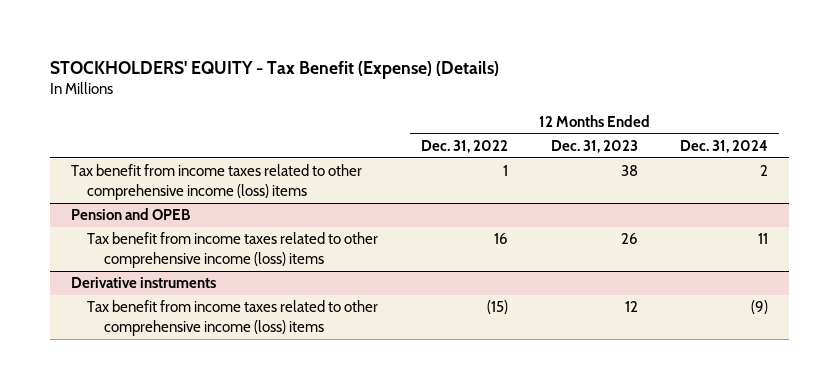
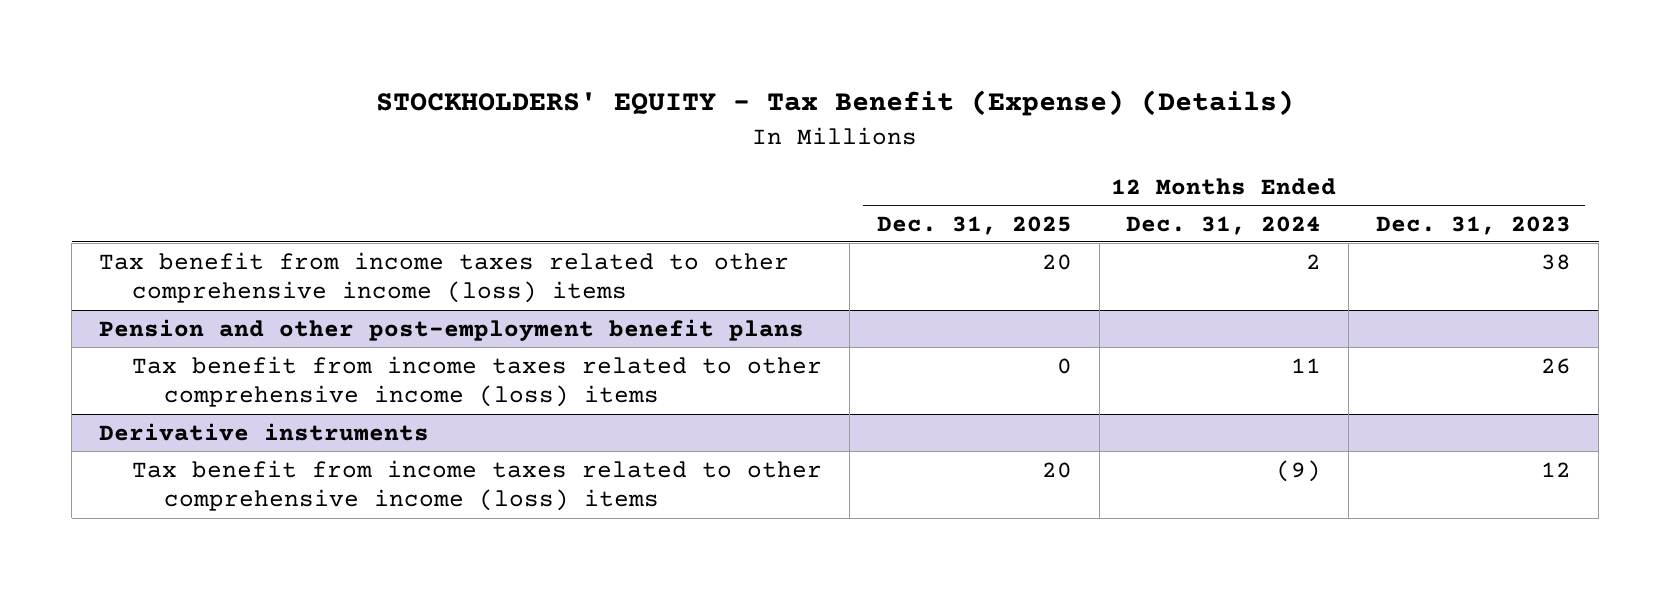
[421,139,509,153] Dec. 31, 2022 -> none
none -> [876,215,1072,235] Dec. 31, 2025
[71,208,191,221] Pension and OPEB -> [99,318,805,341] Pension and other post-employment benefit plans

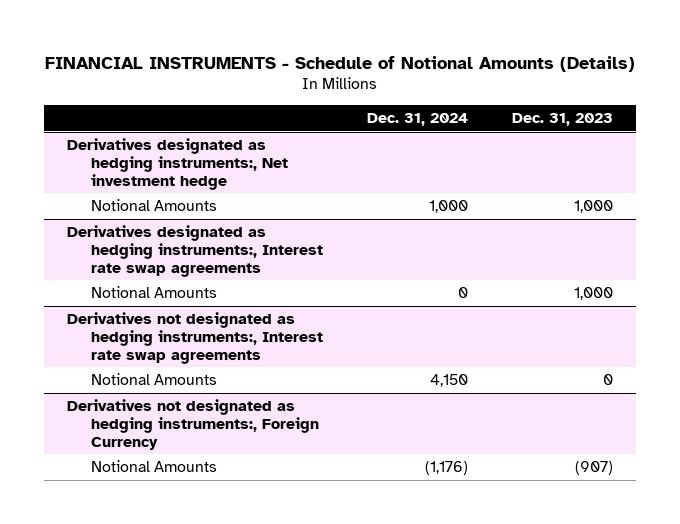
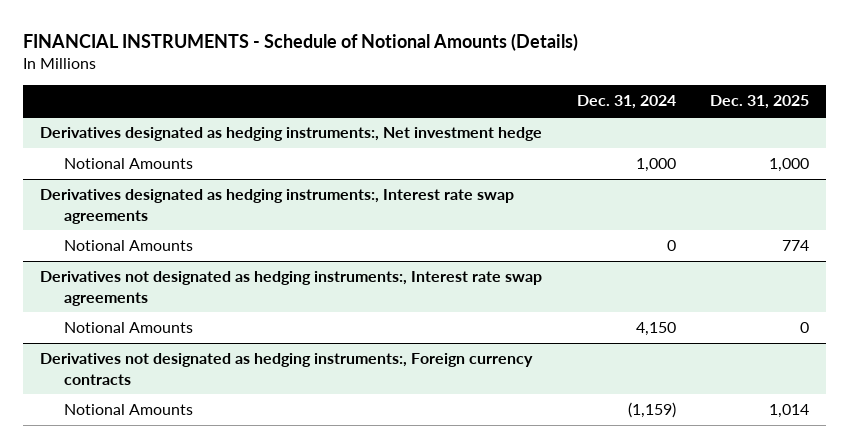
[512,113,614,127] Dec. 31, 2023 -> none
none -> [709,95,809,110] Dec. 31, 2025
[66,399,319,450] Derivatives not designated as hedging instruments:, Foreign Currency -> [40,353,534,385] Derivatives not designated as hedging instruments:, Foreign currency contracts
[425,461,469,476] (1,176) -> [627,402,676,419] (1,159)

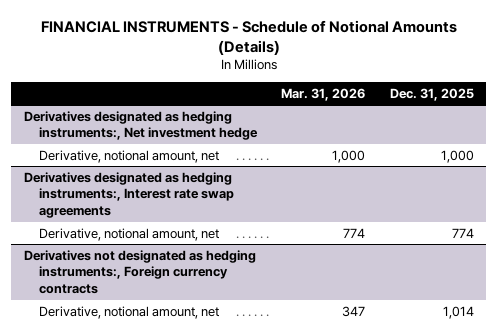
[576,95,676,110] Dec. 31, 2024 -> none
none -> [281,87,366,101] Mar. 31, 2026
[64,158,194,170] Notional Amounts -> [38,149,219,163] Derivative, notional amount, net
[40,271,543,306] Derivatives not designated as hedging instruments:, Interest rate swap agreements -> none
[64,322,194,334] Notional Amounts -> none
[64,240,194,252] Notional Amounts -> [38,227,219,241] Derivative, notional amount, net
[64,404,194,416] Notional Amounts -> [38,305,219,319] Derivative, notional amount, net

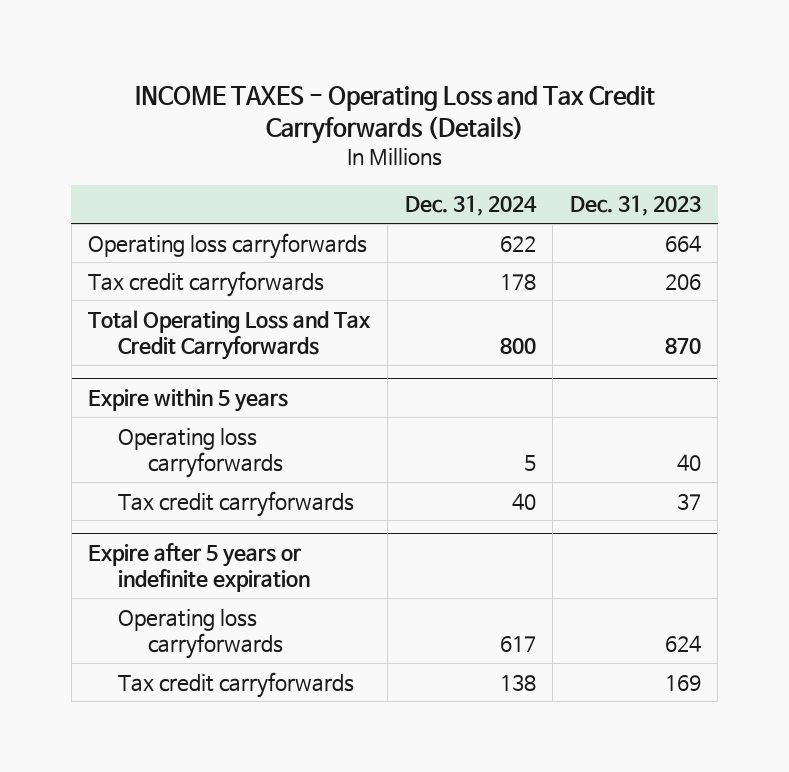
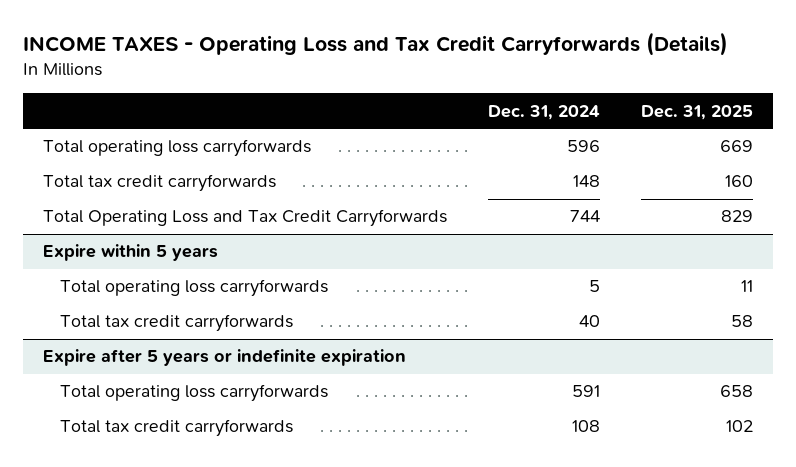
[569,195,701,217] Dec. 31, 2023 -> none
none -> [640,104,753,120] Dec. 31, 2025
[88,232,368,259] Operating loss carryforwards -> [43,139,312,158] Total operating loss carryforwards
[499,235,536,252] 622 -> [567,140,601,153] 596
[88,270,325,297] Tax credit carryforwards -> [43,174,277,193] Total tax credit carryforwards
[499,273,536,290] 178 -> [573,175,601,188] 148
[499,336,536,354] 800 -> [570,210,601,223] 744
[118,427,283,478] Operating loss carryforwards -> [60,279,329,298] Total operating loss carryforwards
[118,490,355,517] Tax credit carryforwards -> [60,314,294,333] Total tax credit carryforwards
[118,608,283,659] Operating loss carryforwards -> [60,384,329,403] Total operating loss carryforwards
[499,635,536,652] 617 -> [572,385,601,398] 591
[118,671,355,698] Tax credit carryforwards -> [60,419,294,438] Total tax credit carryforwards
[499,673,536,691] 138 -> [572,420,601,433] 108

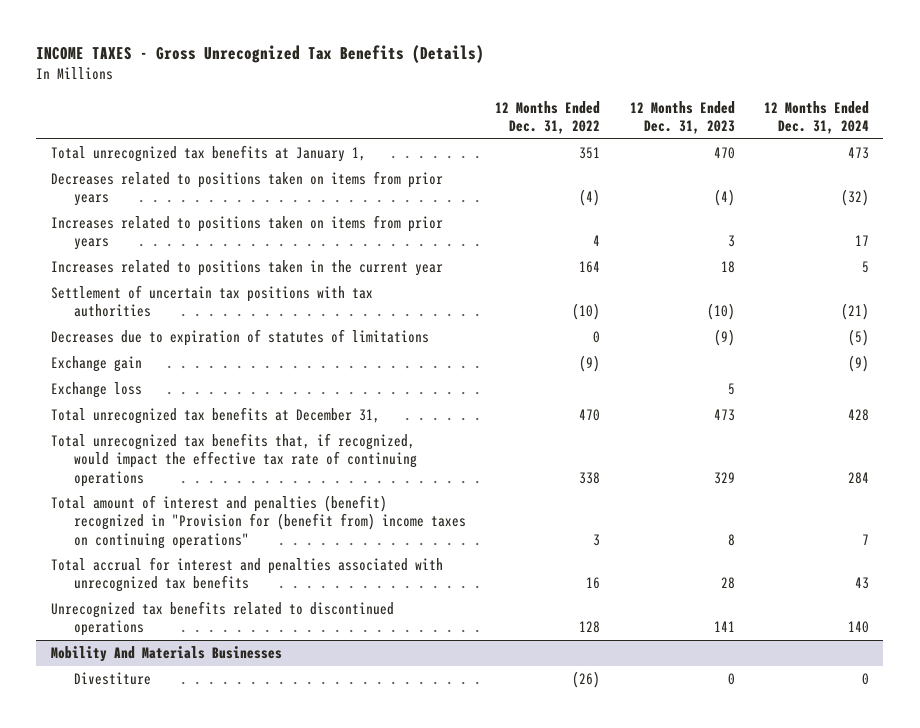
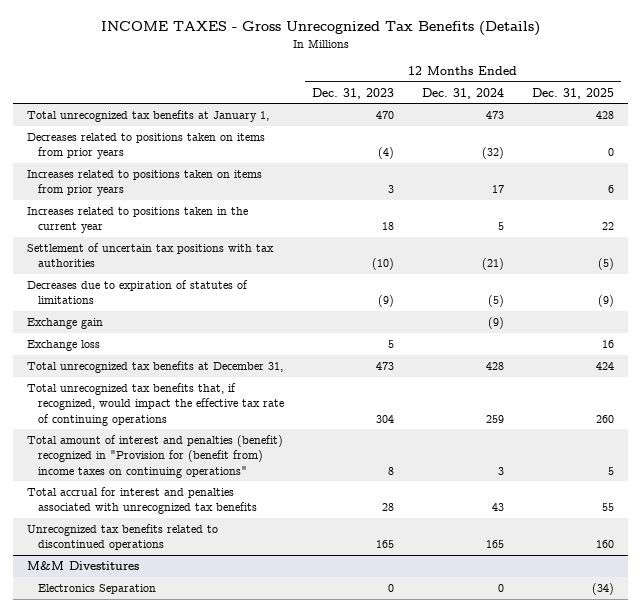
[495,100,601,134] 12 Months Ended Dec. 31, 2022 -> none
none -> [532,87,615,99] Dec. 31, 2025
[713,471,735,484] 329 -> [376,414,395,423] 304
[847,471,869,484] 284 -> [486,414,505,423] 259
[861,533,869,545] 7 -> [498,466,505,475] 3
[713,621,735,633] 141 -> [376,540,395,549] 165
[847,621,869,634] 140 -> [486,540,505,549] 165
[50,646,282,663] Mobility And Materials Businesses -> [26,561,139,571] M&M Divestitures
[74,672,152,686] Divestiture -> [37,584,156,595] Electronics Separation

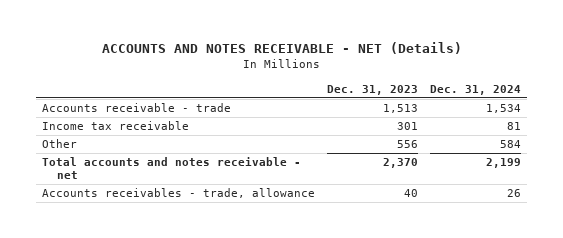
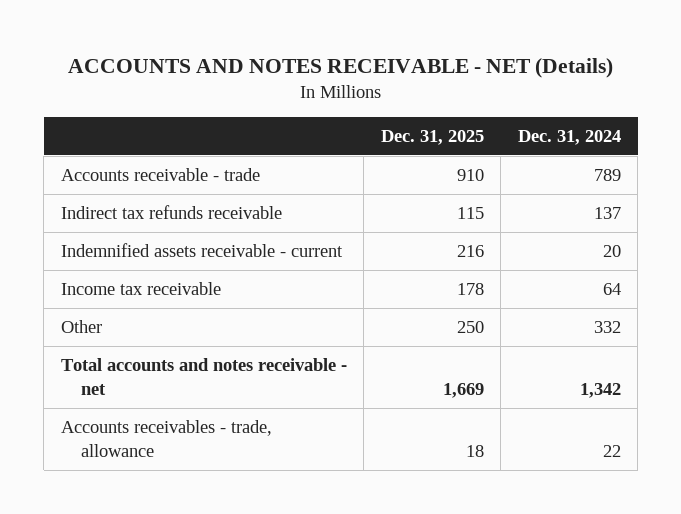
[327,84,419,95] Dec. 31, 2023 -> none
none -> [380,129,484,145] Dec. 31, 2025
[486,104,522,114] 1,534 -> [593,169,621,182] 789
none -> [60,205,282,220] Indirect tax refunds receivable
none -> [60,243,343,258] Indemnified assets receivable - current
[507,122,522,131] 81 -> [602,283,621,296] 64
[500,140,522,149] 584 -> [593,321,621,334] 332
[486,158,522,169] 2,199 -> [579,383,621,399] 1,342
[507,189,522,198] 26 -> [602,445,621,458] 22

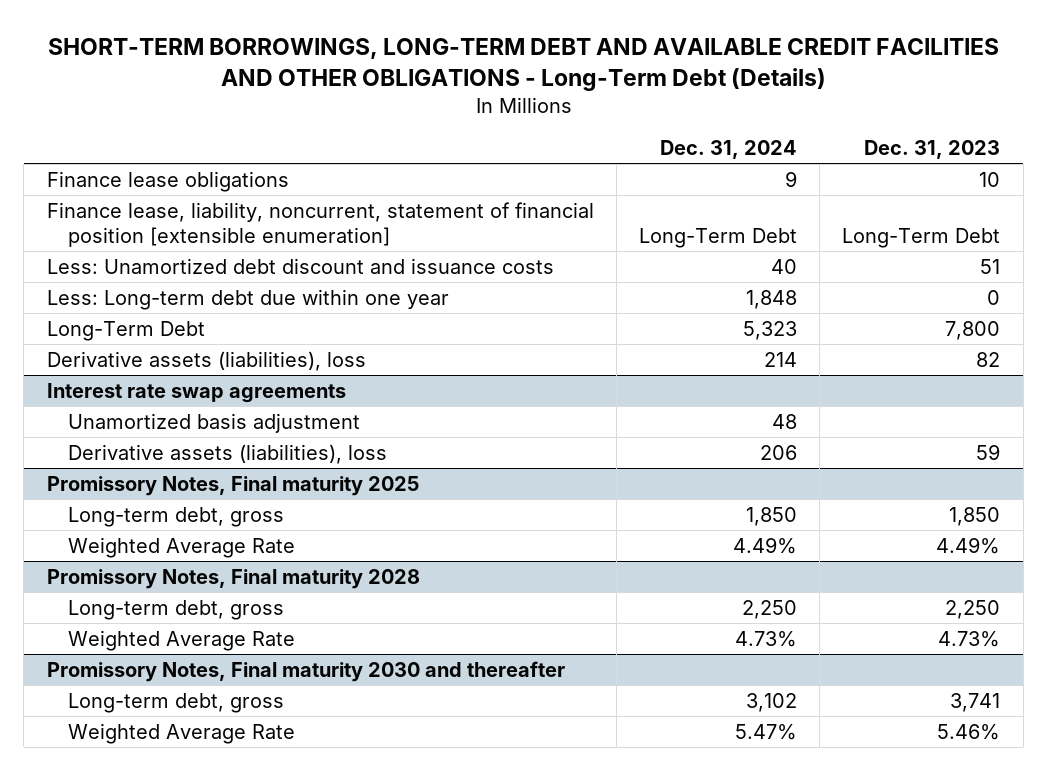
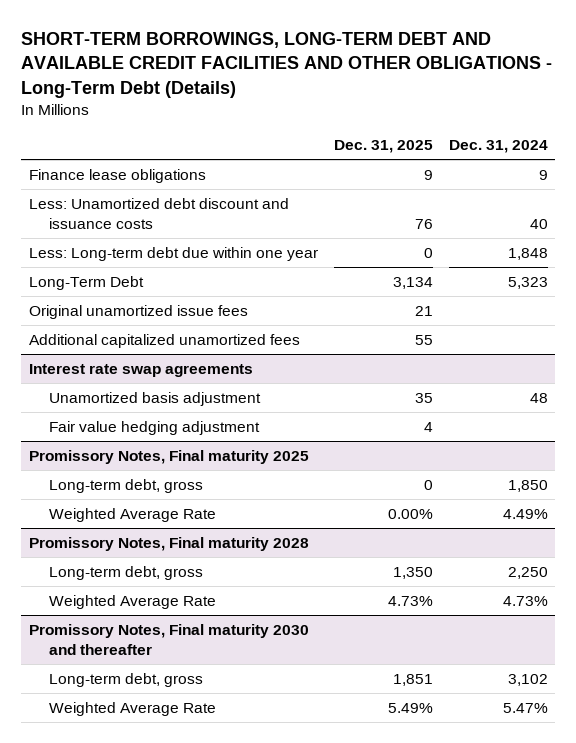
[864,140,1001,160] Dec. 31, 2023 -> none
none -> [333,140,433,154] Dec. 31, 2025
[46,201,594,248] Finance lease, liability, noncurrent, statement of financial position [extensible enumeration] -> none
[46,350,366,371] Derivative assets (liabilities), loss -> none
none -> [28,304,248,319] Original unamortized issue fees
none -> [28,333,300,348] Additional capitalized unamortized fees
[67,443,387,464] Derivative assets (liabilities), loss -> none
none -> [48,420,260,435] Fair value hedging adjustment

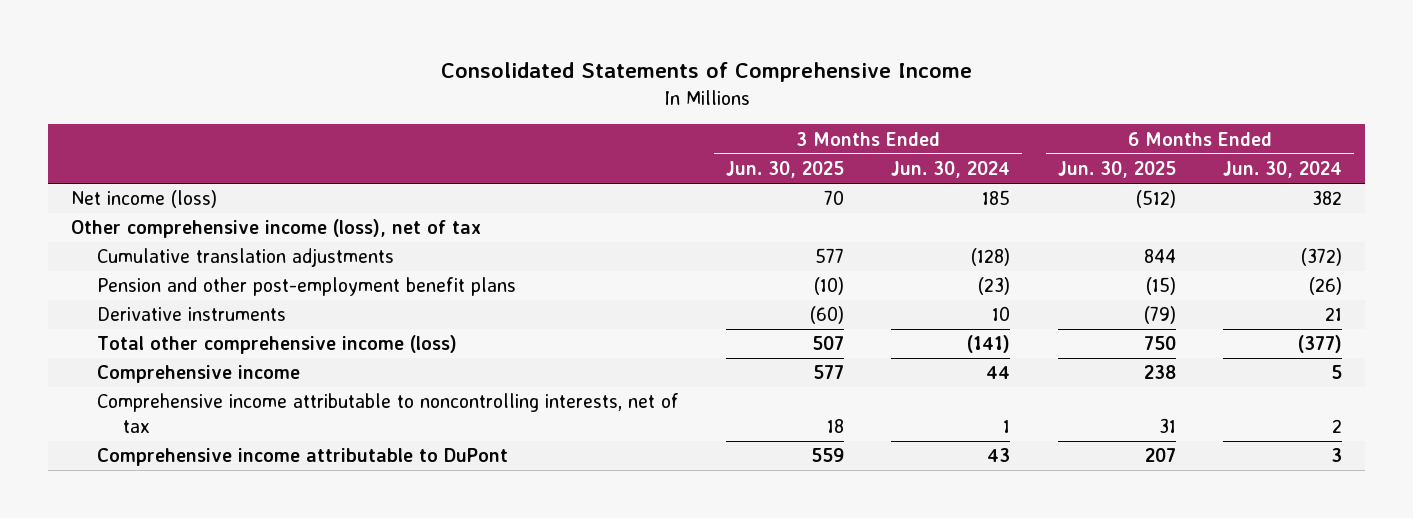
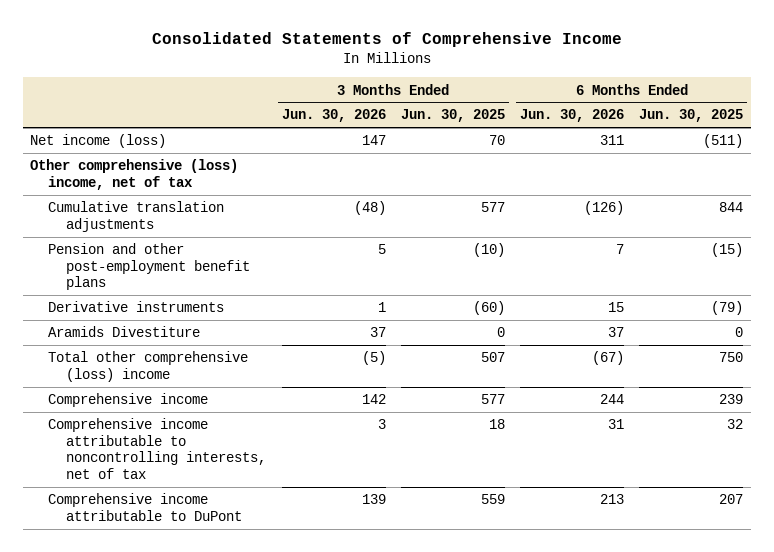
[891,161,1011,179] Jun. 30, 2024 -> none
[1222,161,1342,179] Jun. 30, 2024 -> none
none -> [281,109,386,123] Jun. 30, 2026
none -> [520,109,625,123] Jun. 30, 2026
[1135,190,1176,209] (512) -> [703,134,744,149] (511)
[71,219,482,239] Other comprehensive income (loss), net of tax -> [30,159,239,190] Other comprehensive (loss) income, net of tax
none -> [48,326,201,338] Aramids Divestiture
[97,335,458,355] Total other comprehensive income (loss) -> [48,351,249,382] Total other comprehensive (loss) income
[1143,365,1176,380] 238 -> [719,394,744,405] 239
[1158,418,1176,434] 31 -> [727,419,744,430] 32

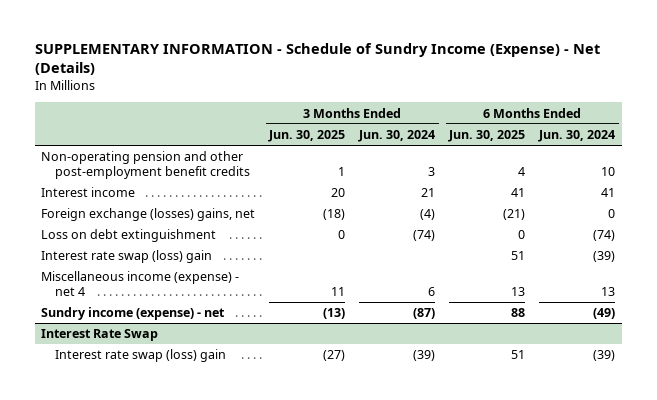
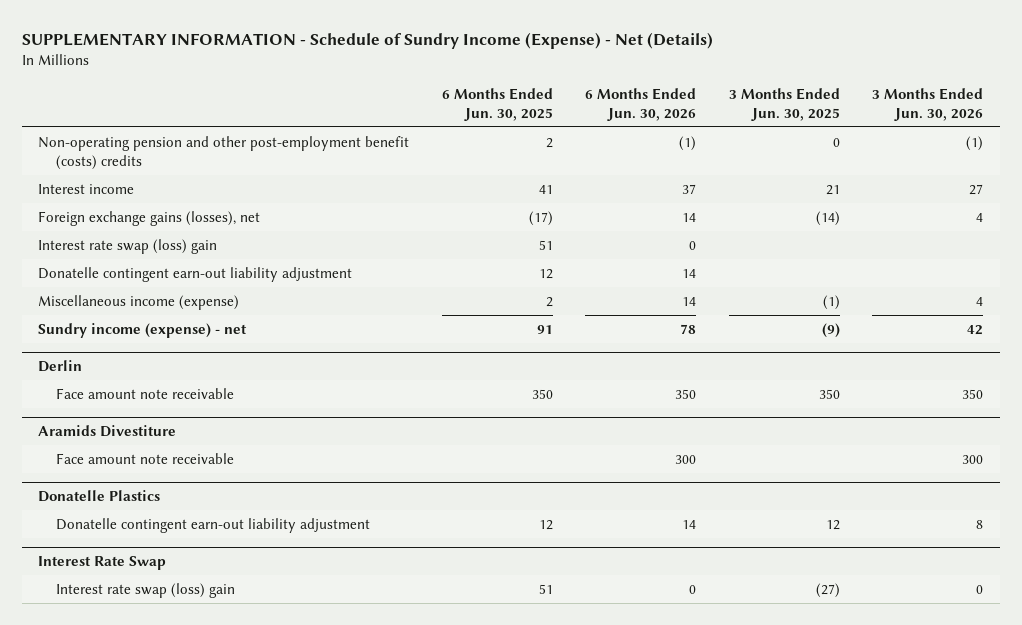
[358,130,436,143] Jun. 30, 2024 -> none
[538,130,616,143] Jun. 30, 2024 -> none
none -> [585,87,697,121] 6 Months Ended Jun. 30, 2026
none -> [872,87,984,121] 3 Months Ended Jun. 30, 2026
[41,229,217,243] Loss on debt extinguishment -> none
[41,151,251,179] Non-operating pension and other post-employment benefit credits -> [38,135,410,170] Non-operating pension and other post-employment benefit (costs) credits
[338,166,346,176] 1 -> [832,137,840,147] 0
[518,166,526,176] 4 -> [545,137,553,148] 2
[331,188,346,198] 20 -> [825,184,840,195] 21
[41,208,256,222] Foreign exchange (losses) gains, net -> [38,210,261,226] Foreign exchange gains (losses), net
[323,209,346,221] (18) -> [815,210,840,226] (14)
[503,209,526,221] (21) -> [528,210,553,226] (17)
none -> [38,266,353,282] Donatelle contingent earn-out liability adjustment
[41,271,240,296] Miscellaneous income (expense) - net 4 -> [38,294,240,310] Miscellaneous income (expense)
[331,286,346,296] 11 -> [822,294,840,310] (1)
[511,286,526,296] 13 -> [545,296,553,307] 2
[323,308,346,320] (13) -> [821,322,840,338] (9)
[511,308,526,318] 88 -> [536,324,553,334] 91
none -> [38,360,83,373] Derlin
none -> [55,387,234,399] Face amount note receivable
none -> [38,425,177,438] Aramids Divestiture
none -> [55,452,234,464] Face amount note receivable
none -> [38,490,161,503] Donatelle Plastics
none -> [55,517,370,533] Donatelle contingent earn-out liability adjustment

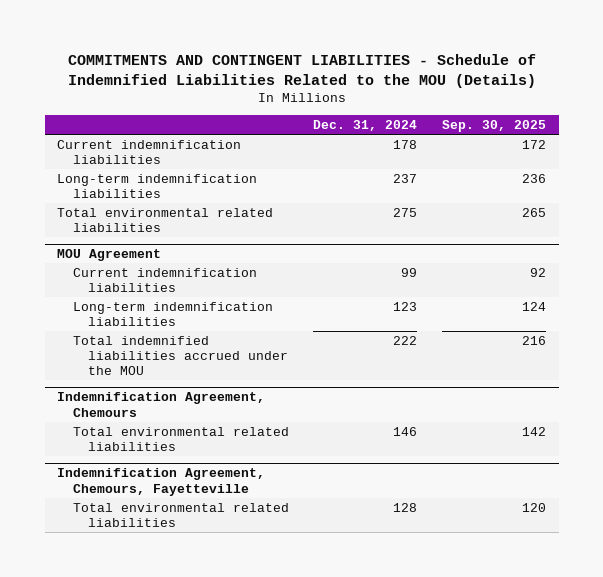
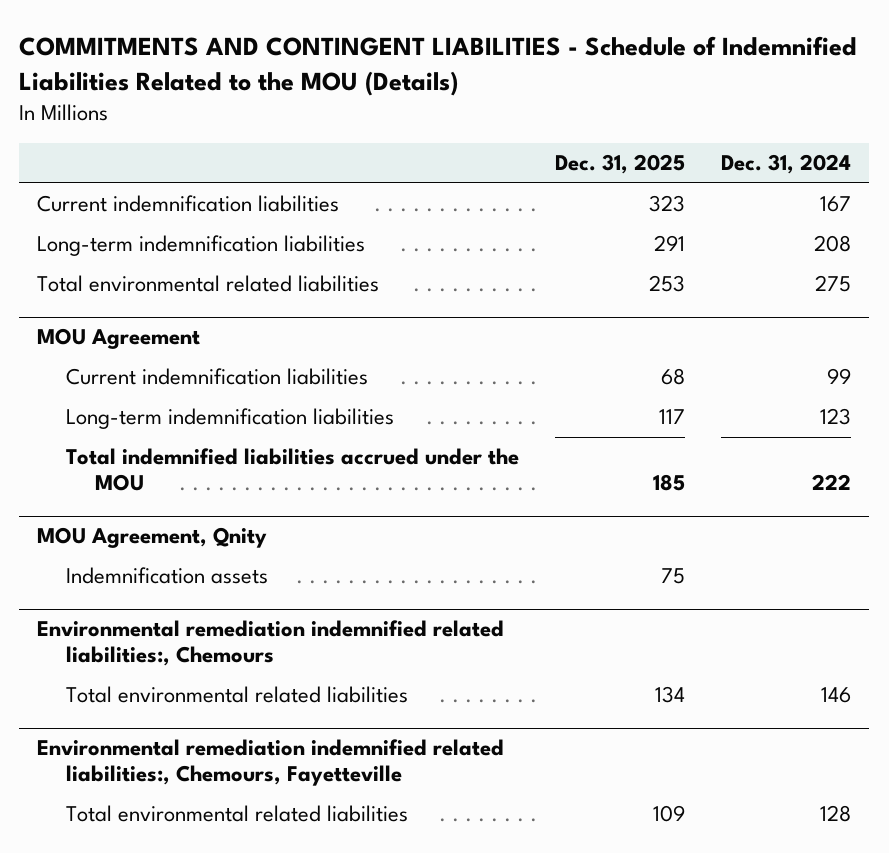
[442,119,547,132] Sep. 30, 2025 -> none
none -> [555,154,686,175] Dec. 31, 2025
[393,139,418,149] 178 -> [820,196,852,213] 167
[393,173,418,183] 237 -> [814,235,852,253] 208
[57,392,266,417] Indemnification Agreement, Chemours -> none
none -> [37,527,268,549] MOU Agreement, Qnity
none -> [66,567,269,585] Indemnification assets
none -> [37,620,505,667] Environmental remediation indemnified related liabilities:, Chemours
[57,468,266,496] Indemnification Agreement, Chemours, Fayetteville -> none
none -> [37,739,505,787] Environmental remediation indemnified related liabilities:, Chemours, Fayetteville

